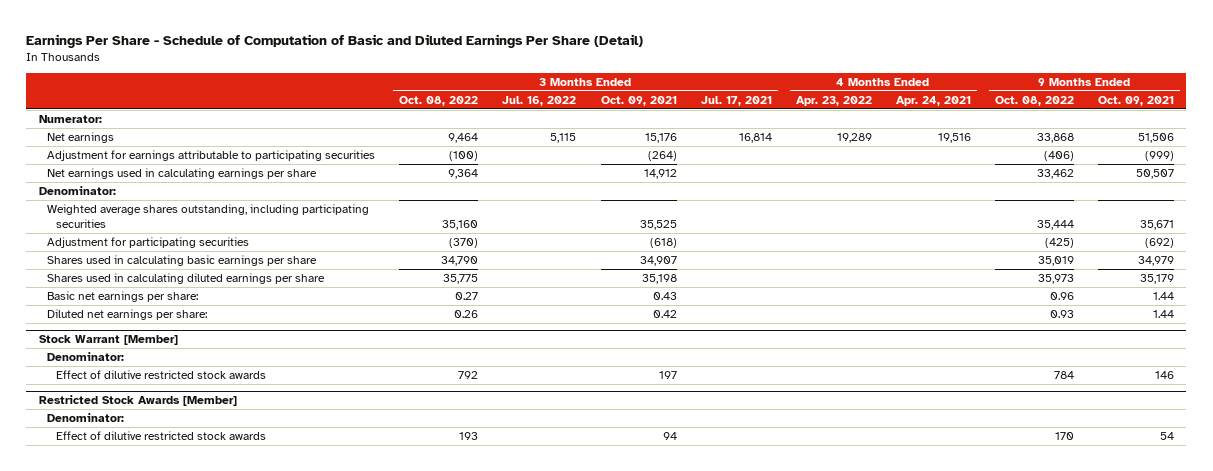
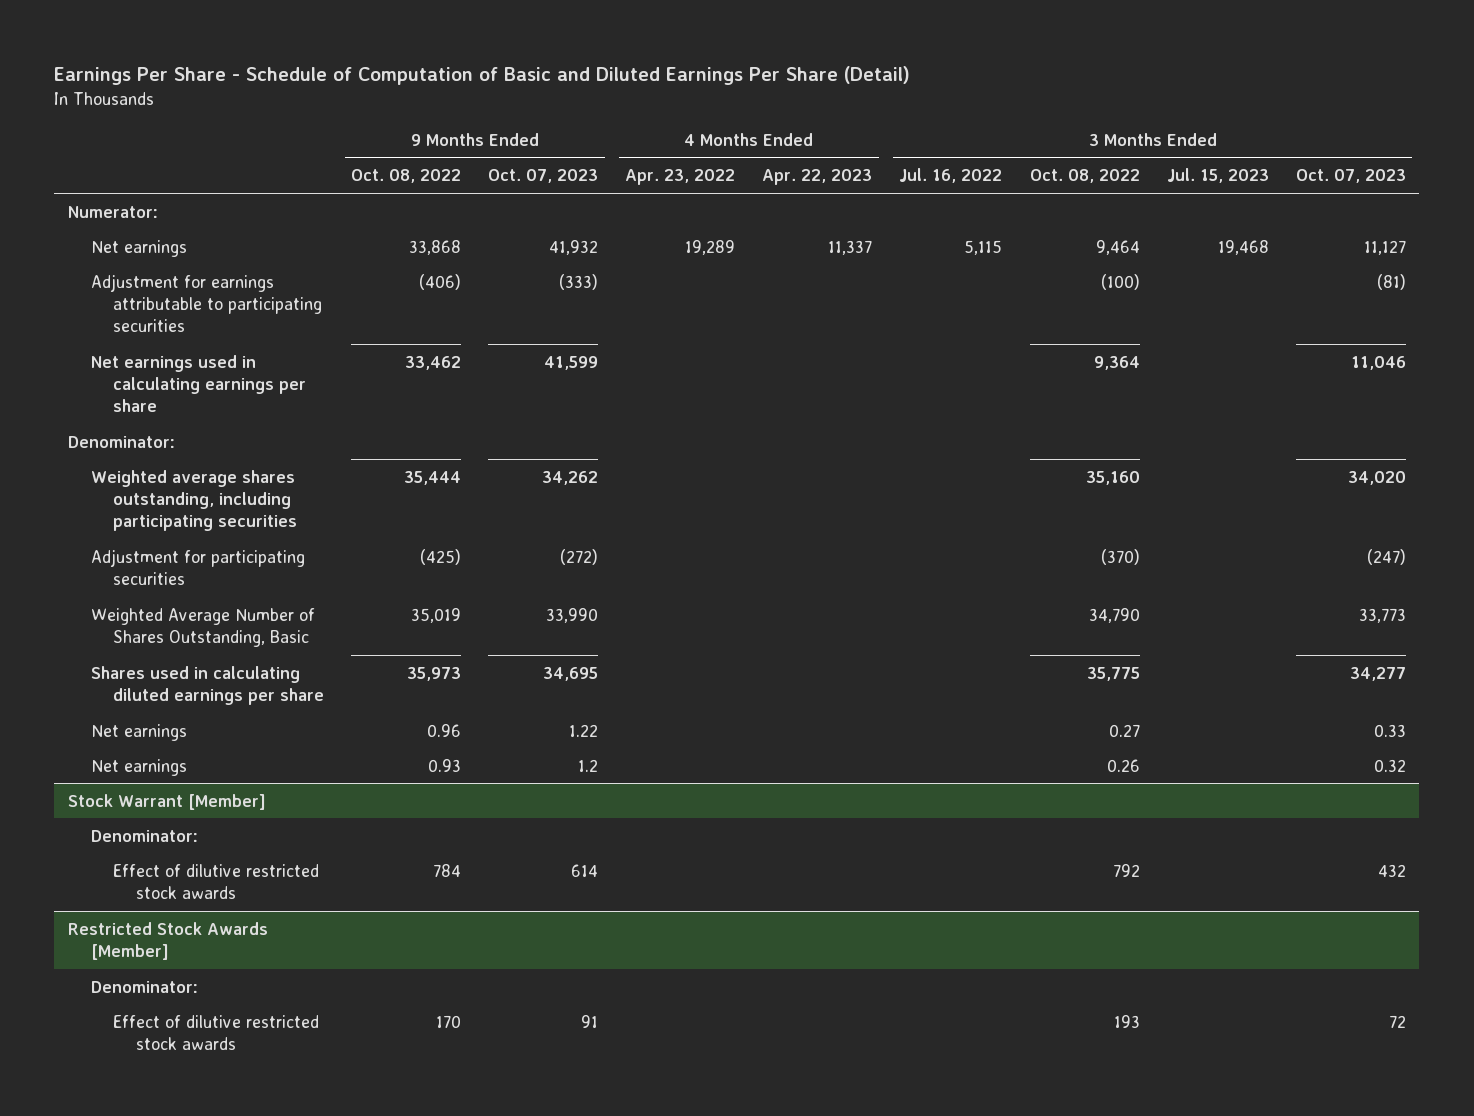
[600,95,677,106] Oct. 09, 2021 -> none
[700,95,772,106] Jul. 17, 2021 -> none
[895,95,971,106] Apr. 24, 2021 -> none
[1098,95,1175,106] Oct. 09, 2021 -> none
none -> [488,169,599,184] Oct. 07, 2023
none -> [762,169,873,186] Apr. 22, 2023
none -> [1166,168,1269,184] Jul. 15, 2023
none -> [1295,169,1406,184] Oct. 07, 2023
[47,255,318,267] Shares used in calculating basic earnings per share -> [90,607,315,648] Weighted Average Number of Shares Outstanding, Basic
[47,291,199,303] Basic net earnings per share: -> [90,723,187,741] Net earnings
[47,309,208,321] Diluted net earnings per share: -> [90,758,187,776] Net earnings

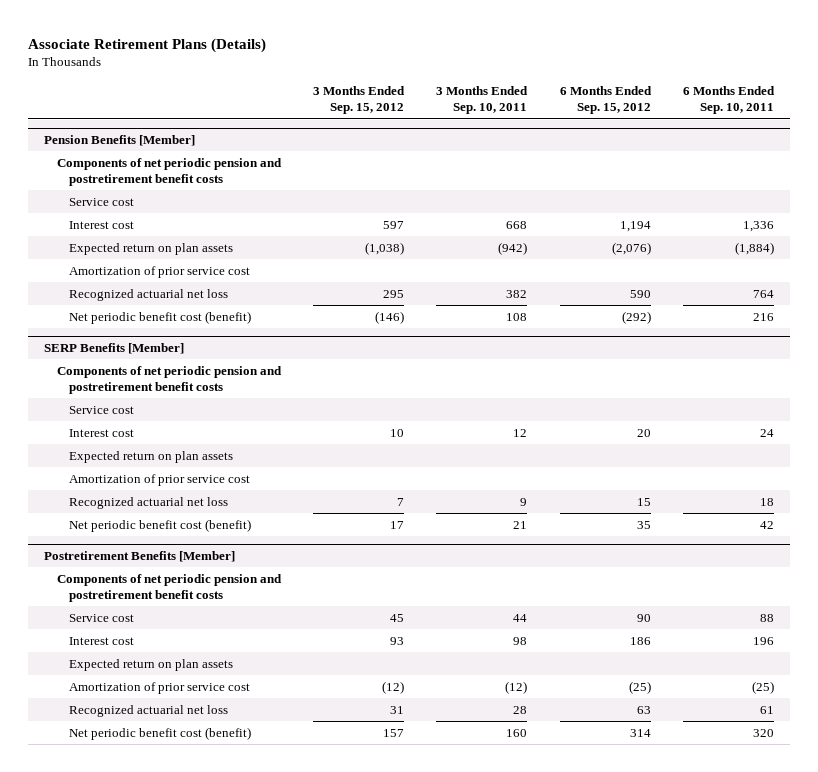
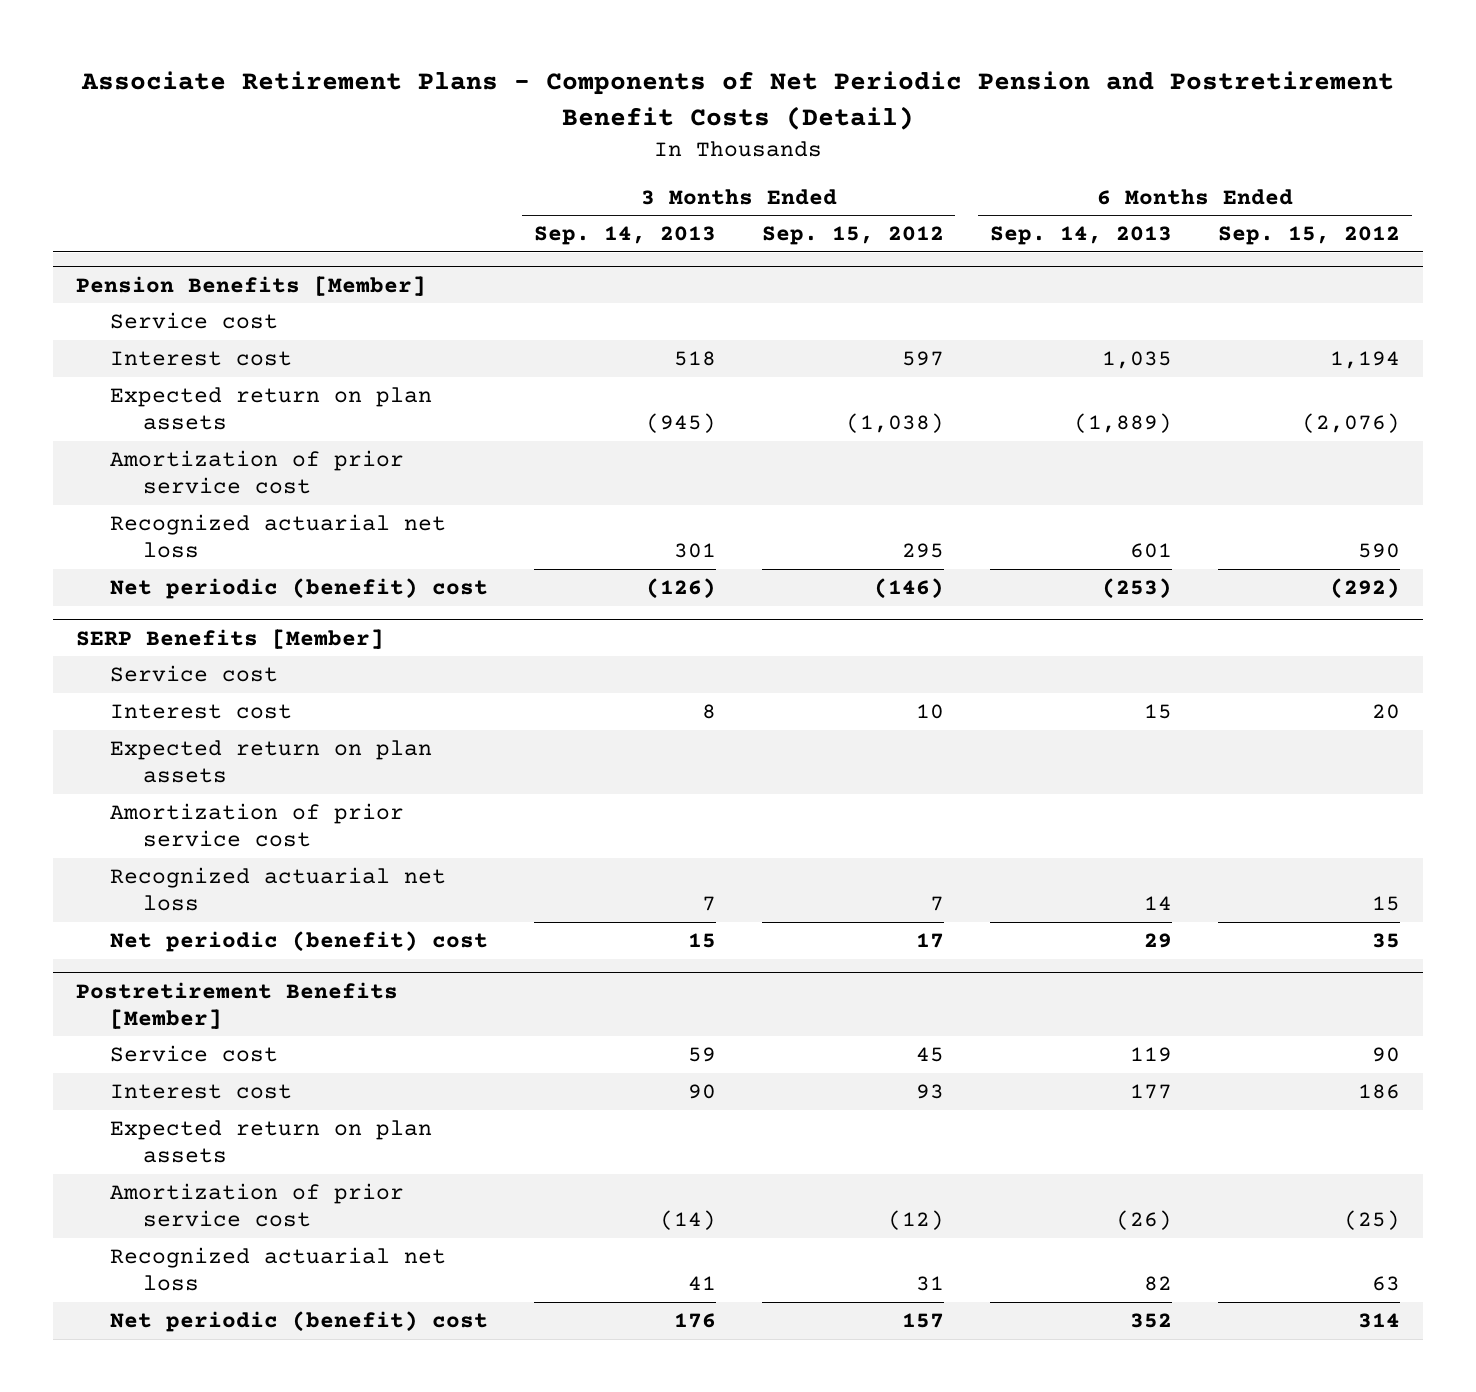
[28,37,267,53] Associate Retirement Plans (Details) -> [81,71,1395,130] Associate Retirement Plans - Components of Net Periodic Pension and Postretirement Benefit Costs (Detail)
[436,86,529,115] 3 Months Ended Sep. 10, 2011 -> none
[682,86,775,115] 6 Months Ended Sep. 10, 2011 -> none
none -> [533,226,716,246] Sep. 14, 2013
none -> [989,226,1172,246] Sep. 14, 2013
[56,157,282,186] Components of net periodic pension and postretirement benefit costs -> none
[69,310,252,324] Net periodic benefit cost (benefit) -> [109,577,488,599] Net periodic (benefit) cost
[56,365,282,394] Components of net periodic pension and postretirement benefit costs -> none
[69,518,252,532] Net periodic benefit cost (benefit) -> [109,930,488,952] Net periodic (benefit) cost
[56,573,282,602] Components of net periodic pension and postretirement benefit costs -> none
[69,726,252,740] Net periodic benefit cost (benefit) -> [109,1310,488,1332] Net periodic (benefit) cost

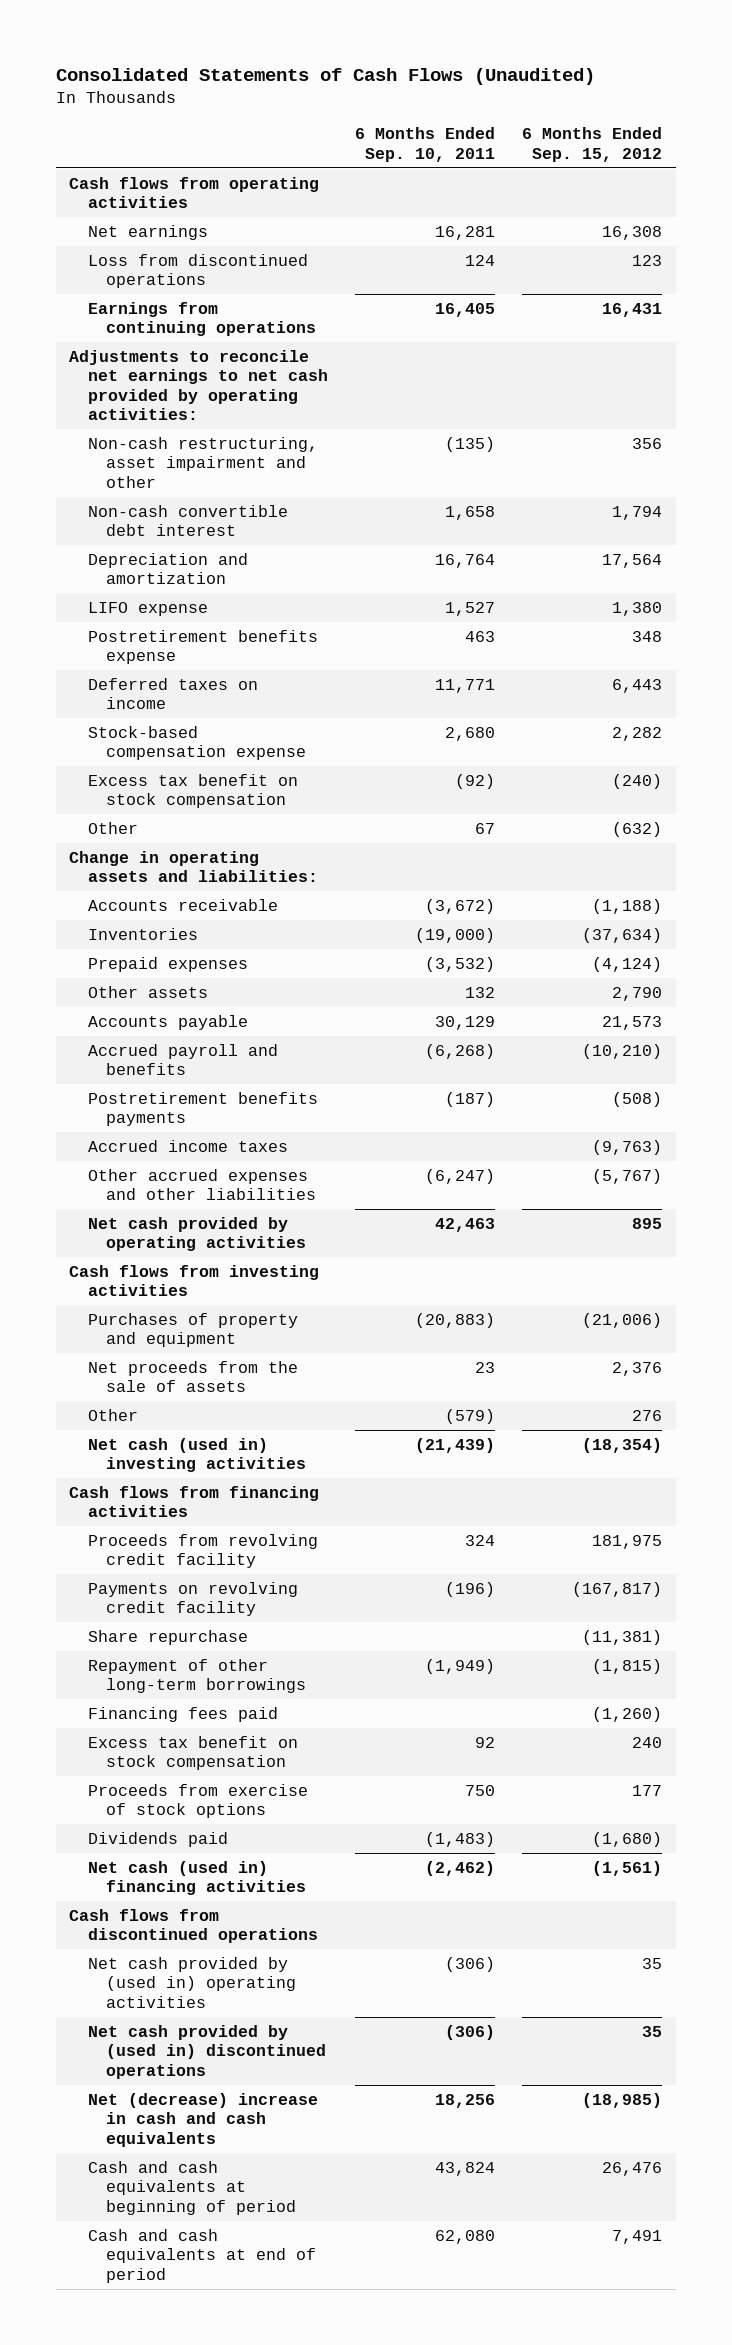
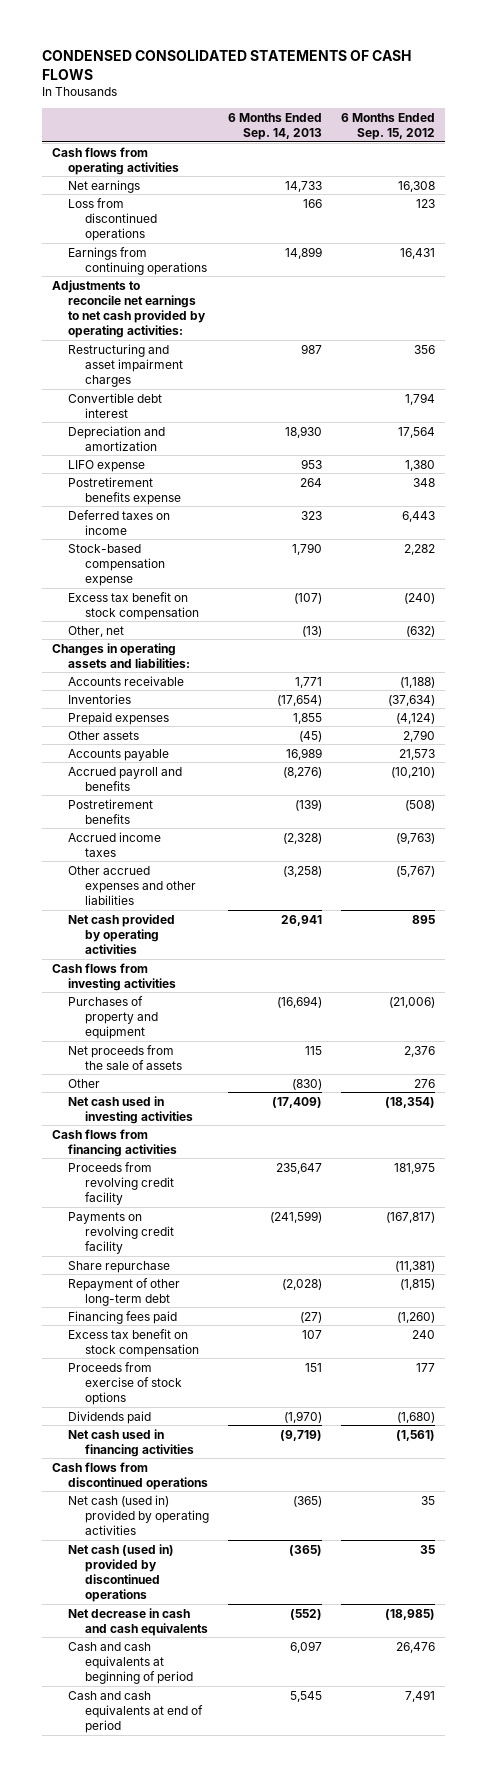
[55,68,595,86] Consolidated Statements of Cash Flows (Unaudited) -> [42,49,412,80] CONDENSED CONSOLIDATED STATEMENTS OF CASH FLOWS
[355,127,496,162] 6 Months Ended Sep. 10, 2011 -> none
none -> [228,112,323,140] 6 Months Ended Sep. 14, 2013
[87,436,318,488] Non-cash restructuring, asset impairment and other -> [68,343,184,387] Restructuring and asset impairment charges
[87,504,288,537] Non-cash convertible debt interest -> [68,392,163,418] Convertible debt interest
[87,821,138,834] Other -> [68,625,125,637] Other, net
[69,850,318,883] Change in operating assets and liabilities: -> [51,642,191,668] Changes in operating assets and liabilities:
[87,1091,318,1127] Postretirement benefits payments -> [68,798,154,824] Postretirement benefits
[87,1437,307,1473] Net cash (used in) investing activities -> [68,1095,194,1124] Net cash used in investing activities
[87,1658,307,1694] Repayment of other long-term borrowings -> [68,1277,181,1306] Repayment of other long-term debt
[87,1860,307,1896] Net cash (used in) financing activities -> [68,1428,195,1457] Net cash used in financing activities
[87,1956,297,2008] Net cash provided by (used in) operating activities -> [68,1494,210,1535] Net cash (used in) provided by operating activities
[87,2024,327,2079] Net cash provided by (used in) discontinued operations -> [68,1543,175,1603] Net cash (used in) provided by discontinued operations
[87,2092,318,2147] Net (decrease) increase in cash and cash equivalents -> [68,1607,209,1636] Net decrease in cash and cash equivalents

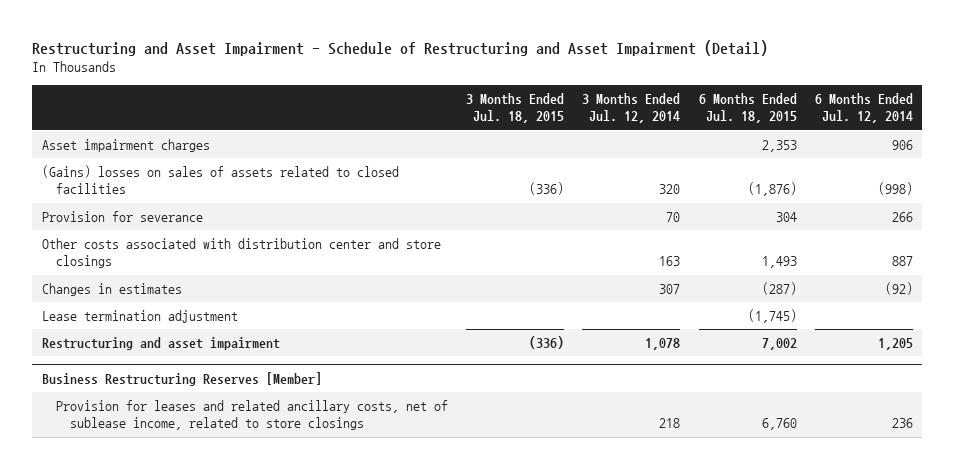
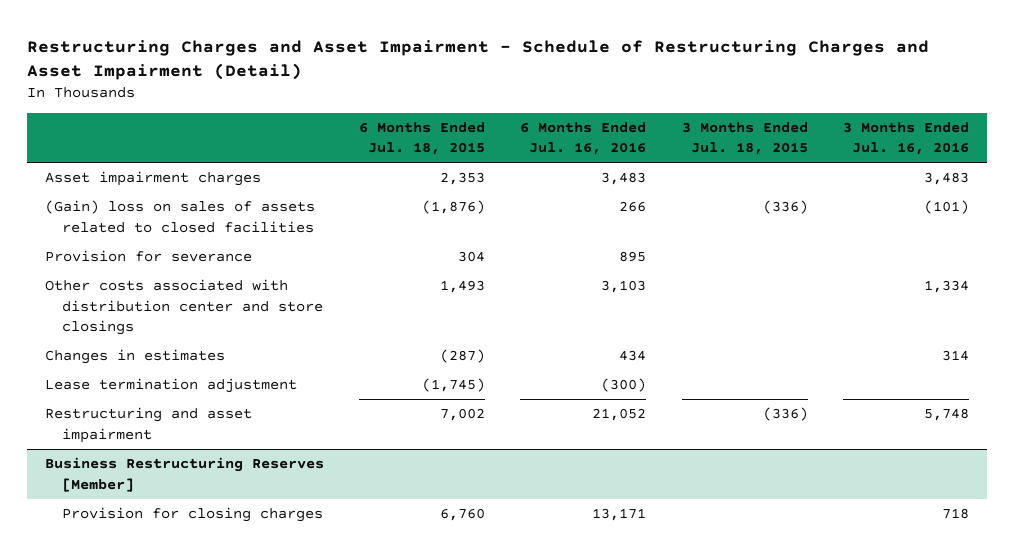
[32,40,769,57] Restructuring and Asset Impairment - Schedule of Restructuring and Asset Impairment (Detail) -> [27,39,930,80] Restructuring Charges and Asset Impairment - Schedule of Restructuring Charges and Asset Impairment (Detail)
[582,92,681,124] 3 Months Ended Jul. 12, 2014 -> none
[814,92,913,124] 6 Months Ended Jul. 12, 2014 -> none
none -> [520,121,647,156] 6 Months Ended Jul. 16, 2016
none -> [842,121,969,156] 3 Months Ended Jul. 16, 2016
[41,164,399,195] (Gains) losses on sales of assets related to closed facilities -> [44,200,315,233] (Gain) loss on sales of assets related to closed facilities
[55,399,448,431] Provision for leases and related ancillary costs, net of sublease income, related to store closings -> [61,507,323,523] Provision for closing charges

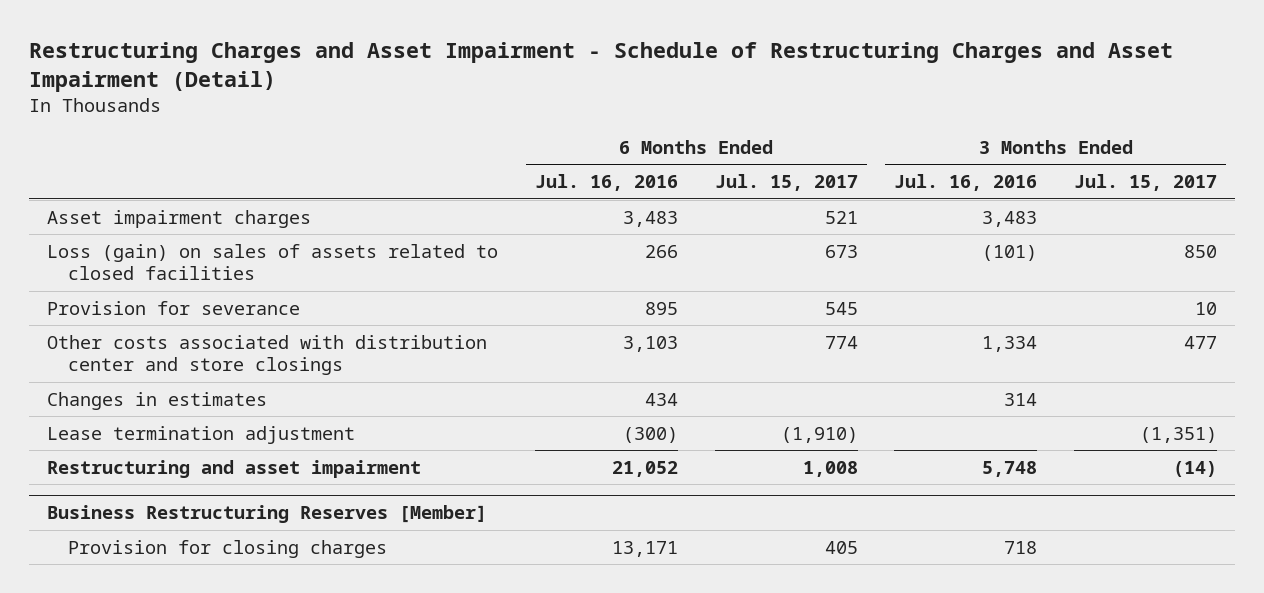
[359,121,486,156] 6 Months Ended Jul. 18, 2015 -> none
[681,121,808,156] 3 Months Ended Jul. 18, 2015 -> none
none -> [714,174,858,192] Jul. 15, 2017
none -> [1073,174,1217,192] Jul. 15, 2017
[44,200,315,233] (Gain) loss on sales of assets related to closed facilities -> [47,243,499,281] Loss (gain) on sales of assets related to closed facilities

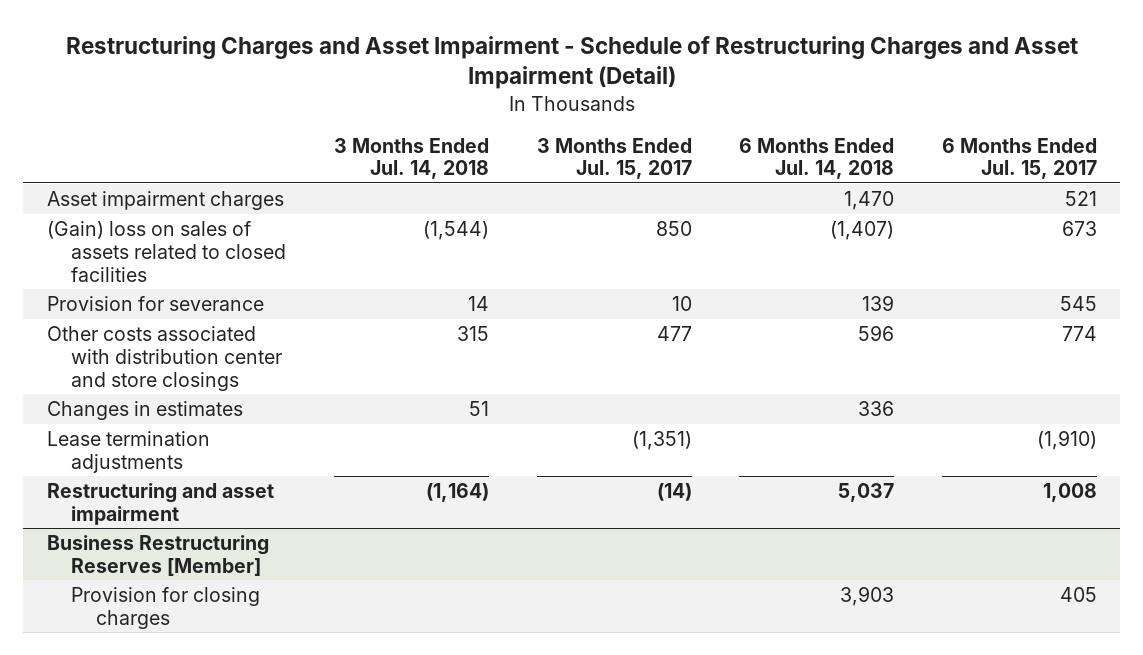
[534,174,678,192] Jul. 16, 2016 -> none
[894,174,1038,192] Jul. 16, 2016 -> none
none -> [333,137,489,180] 3 Months Ended Jul. 14, 2018
none -> [739,137,895,180] 6 Months Ended Jul. 14, 2018
[47,243,499,281] Loss (gain) on sales of assets related to closed facilities -> [46,221,287,282] (Gain) loss on sales of assets related to closed facilities
[47,425,356,444] Lease termination adjustment -> [46,431,210,473] Lease termination adjustments

